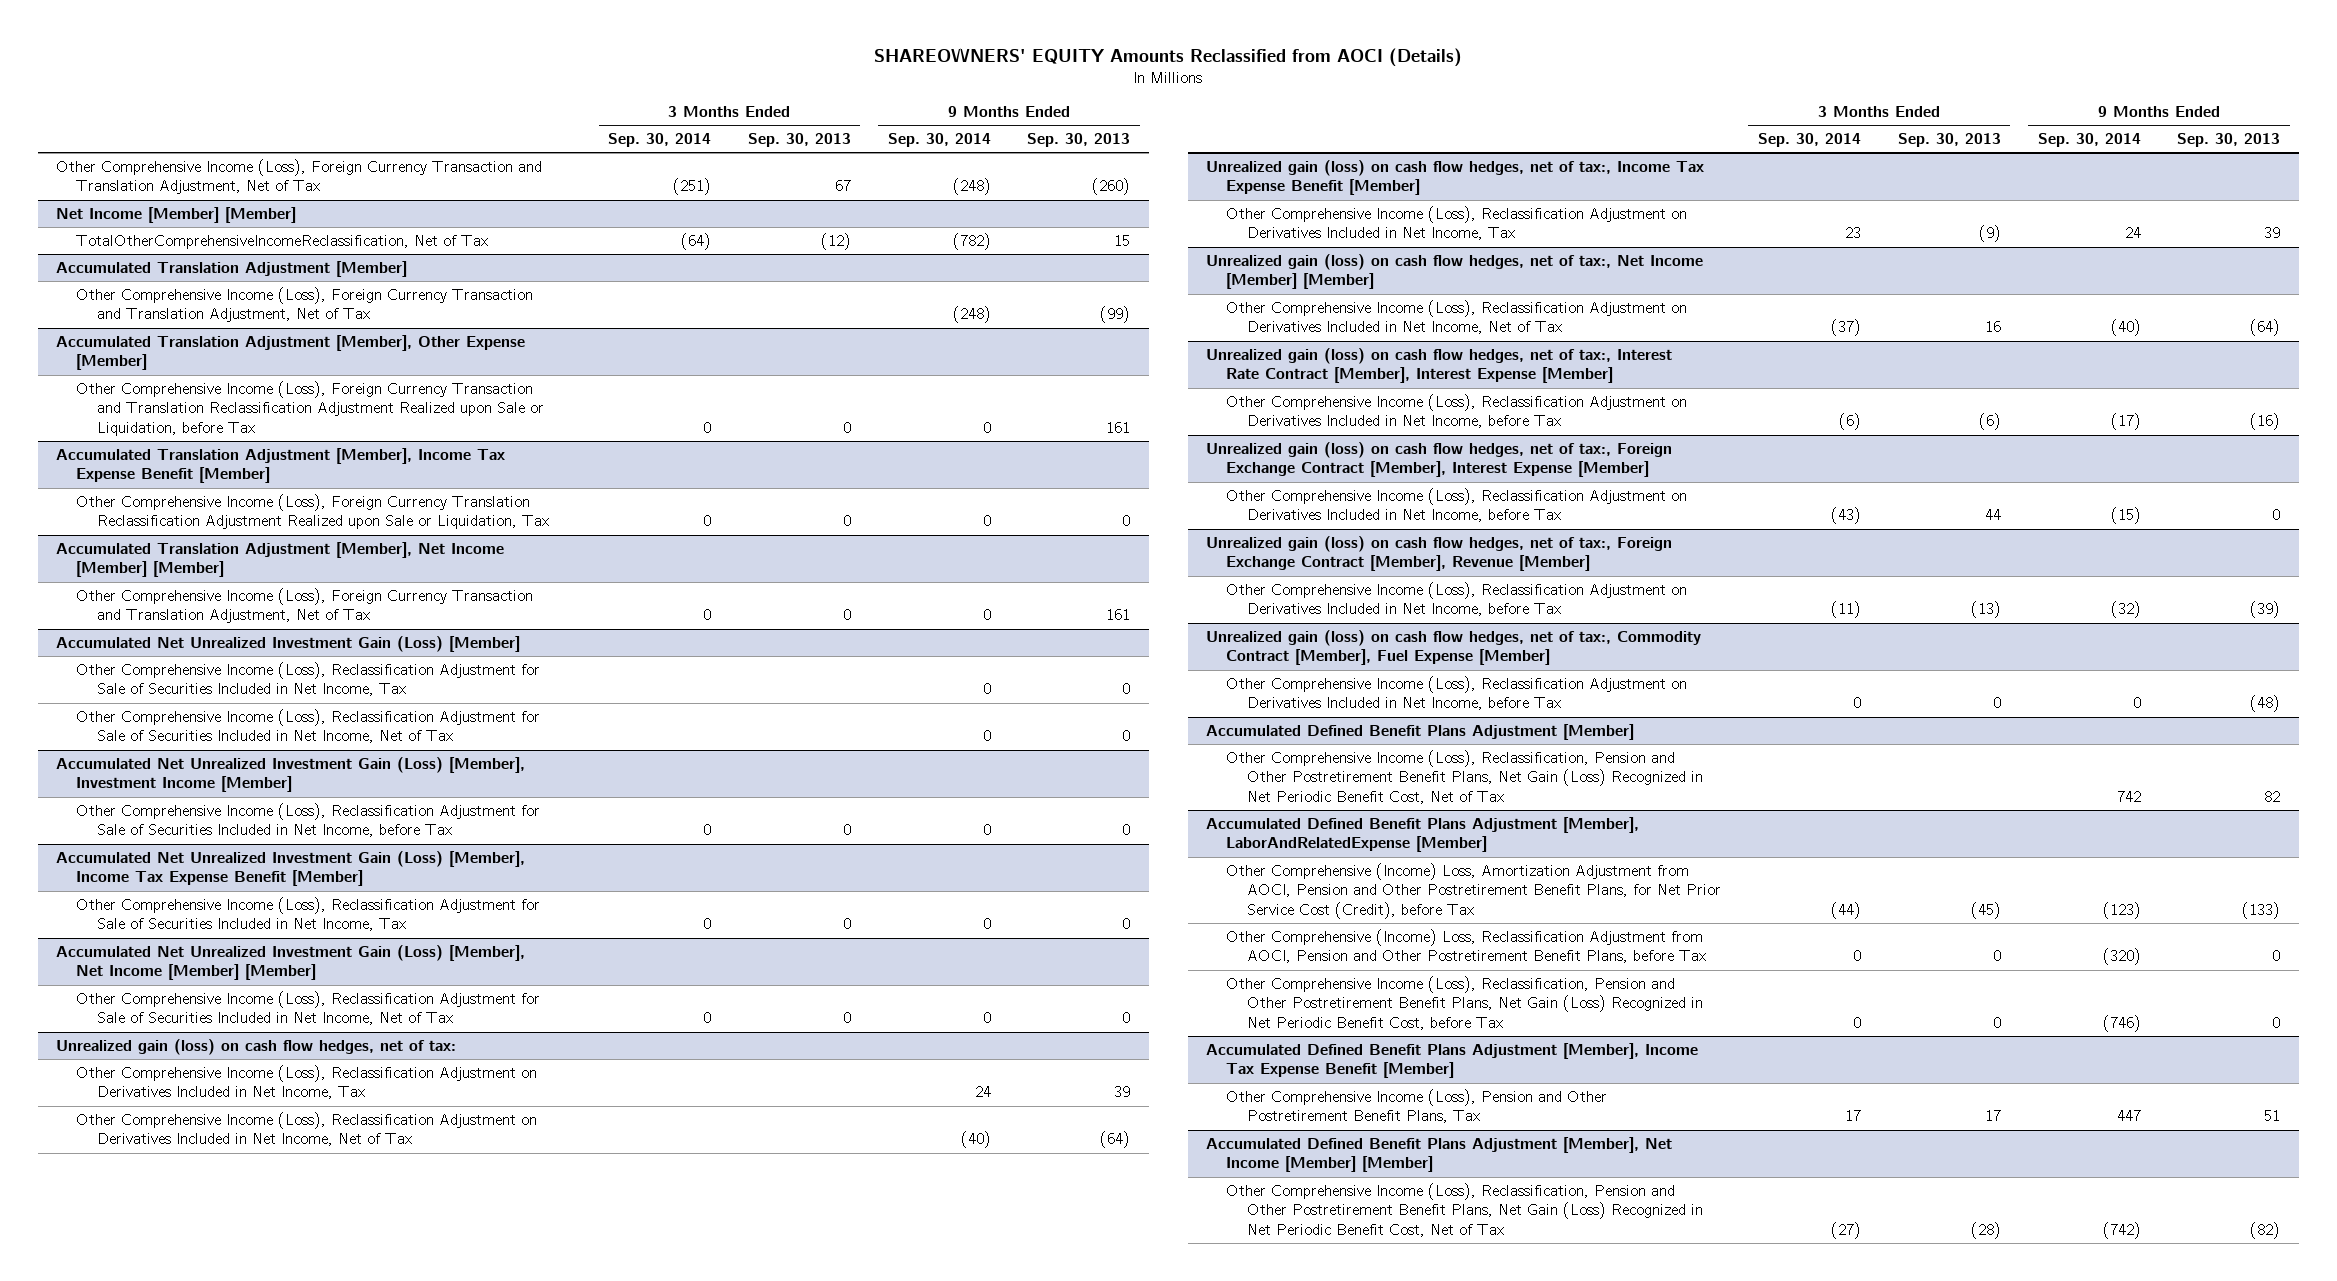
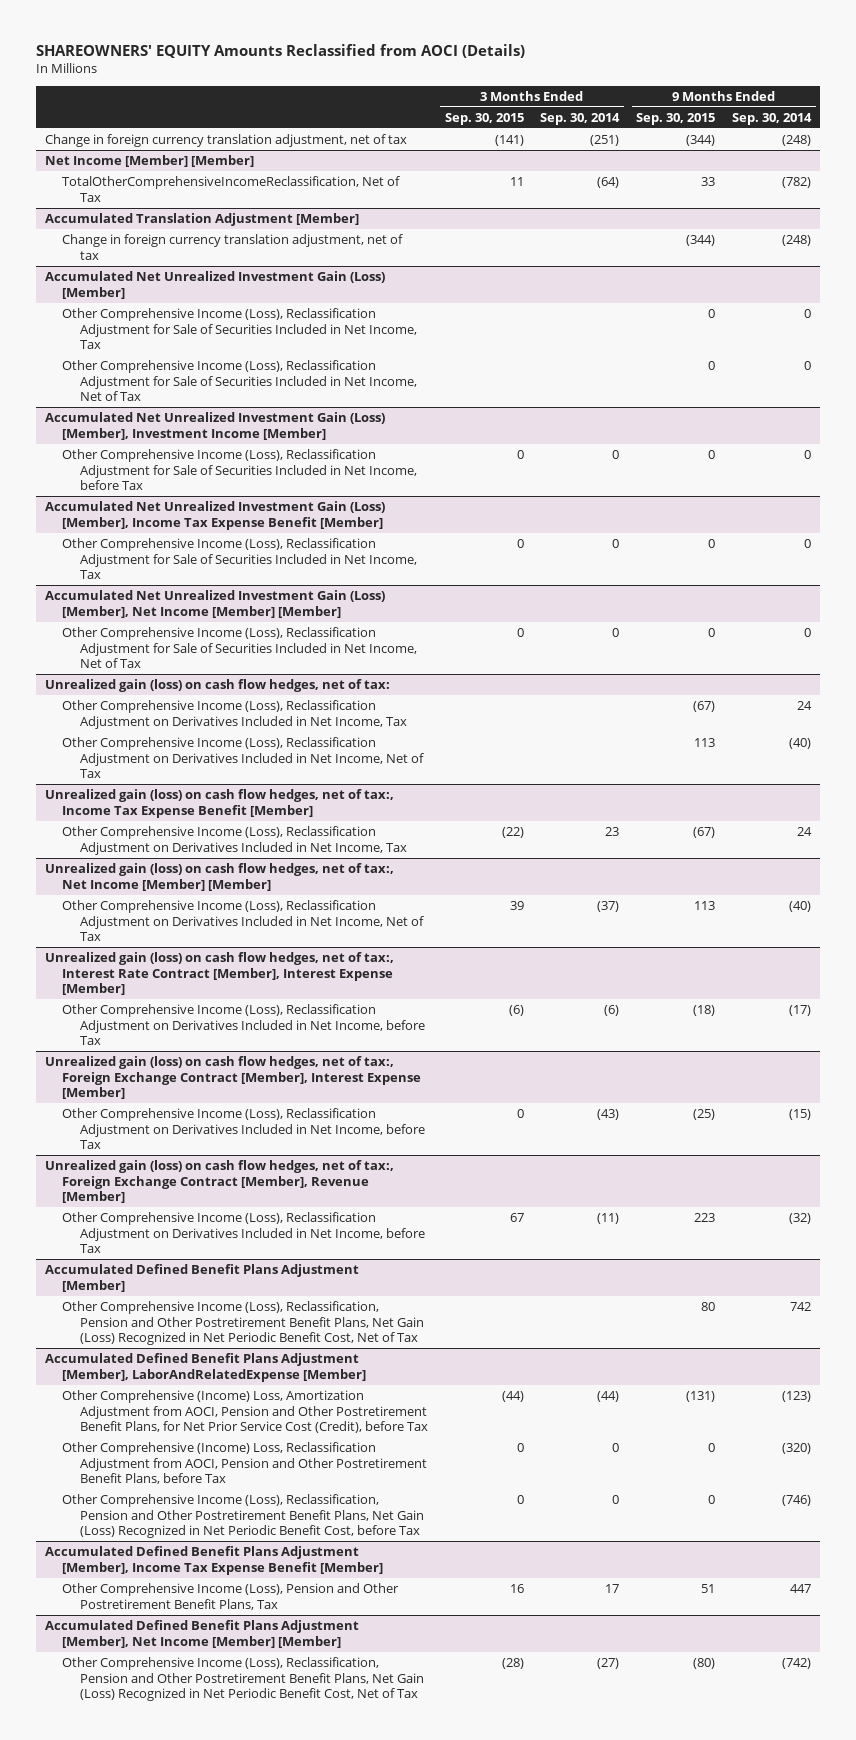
[747,133,851,148] Sep. 30, 2013 -> none
[1027,133,1131,148] Sep. 30, 2013 -> none
none -> [444,112,524,125] Sep. 30, 2015
none -> [636,112,716,125] Sep. 30, 2015
[56,158,543,195] Other Comprehensive Income (Loss), Foreign Currency Transaction and Translation Adjustment, Net of Tax -> [44,134,407,148] Change in foreign currency translation adjustment, net of tax
[56,334,526,371] Accumulated Translation Adjustment [Member], Other Expense [Member] -> none
[76,380,544,436] Other Comprehensive Income (Loss), Foreign Currency Transaction and Translation Reclassification Adjustment Realized upon Sale or Liquidation, before Tax -> none
[56,447,506,484] Accumulated Translation Adjustment [Member], Income Tax Expense Benefit [Member] -> none
[76,493,549,530] Other Comprehensive Income (Loss), Foreign Currency Translation Reclassification Adjustment Realized upon Sale or Liquidation, Tax -> none
[56,541,505,578] Accumulated Translation Adjustment [Member], Net Income [Member] [Member] -> none
[76,587,534,624] Other Comprehensive Income (Loss), Foreign Currency Transaction and Translation Adjustment, Net of Tax -> none
[76,286,534,323] Other Comprehensive Income (Loss), Foreign Currency Transaction and Translation Adjustment, Net of Tax -> [62,234,404,260] Change in foreign currency translation adjustment, net of tax
[1206,629,1702,666] Unrealized gain (loss) on cash flow hedges, net of tax:, Commodity Contract [Member], Fuel Expense [Member] -> none
[1226,675,1688,711] Other Comprehensive Income (Loss), Reclassification Adjustment on Derivatives Included in Net Income, before Tax -> none

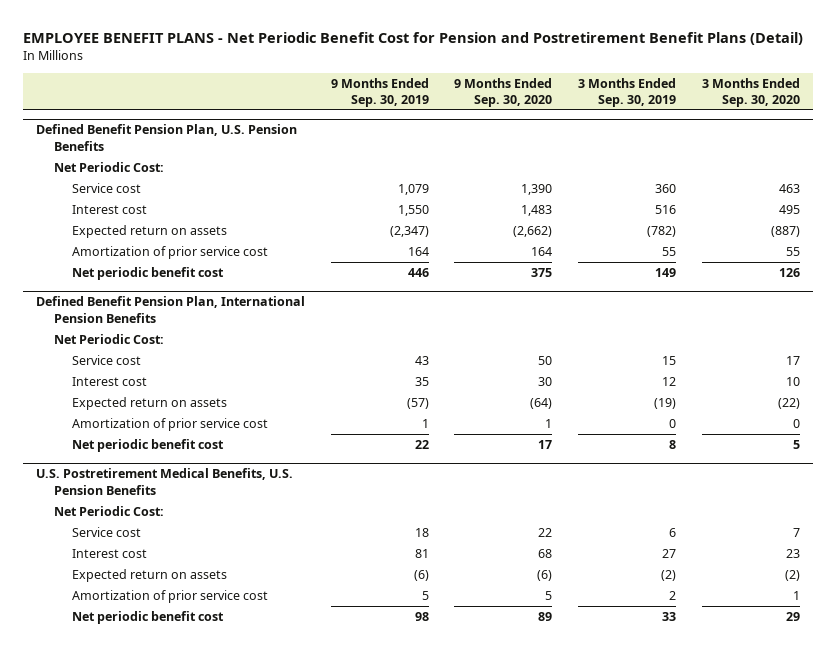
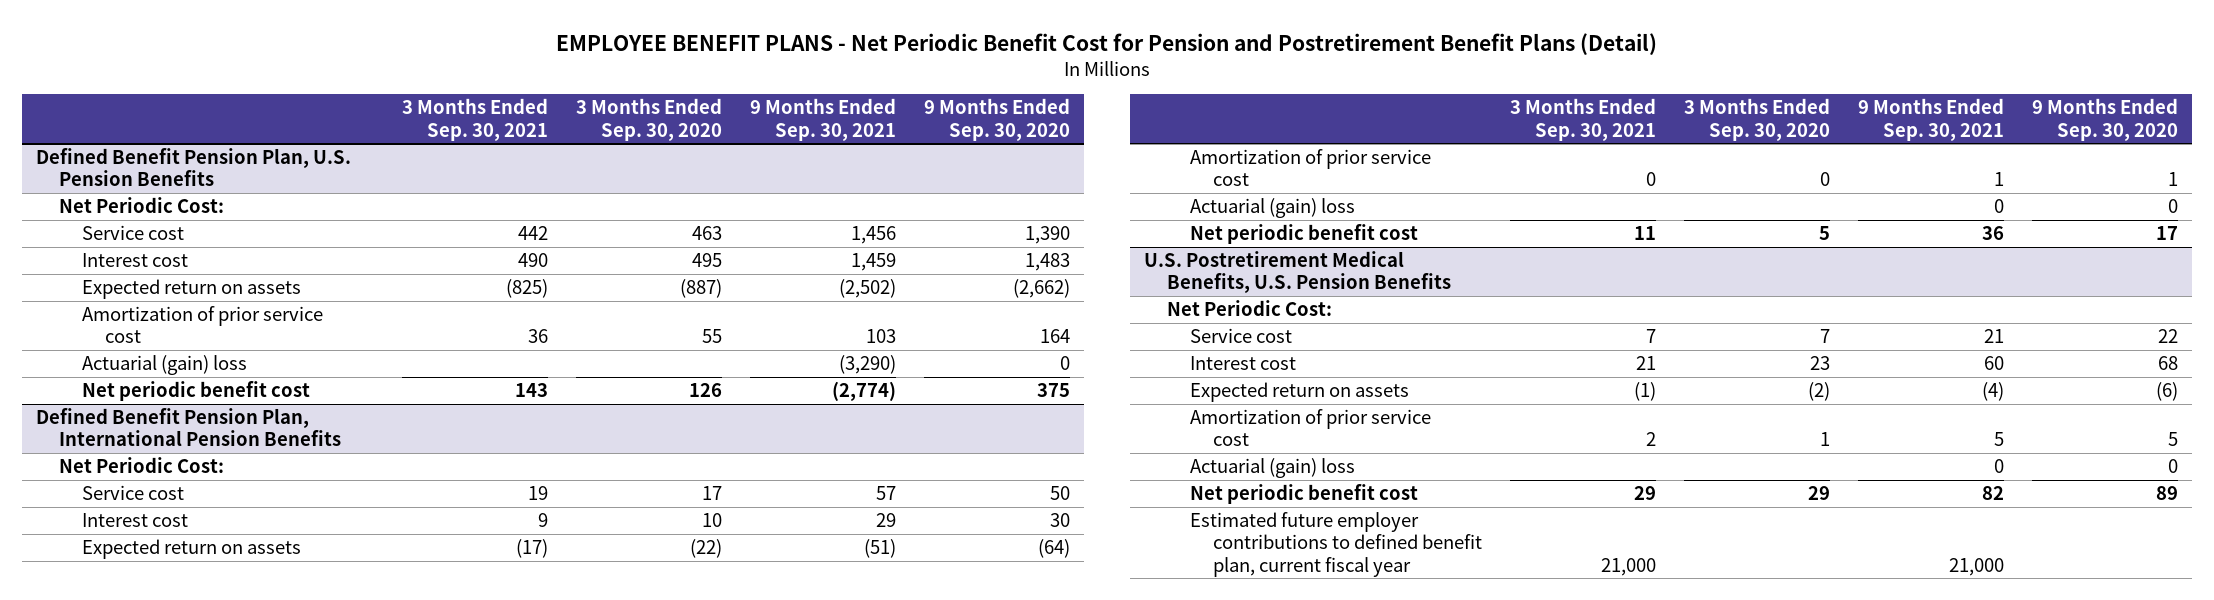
[330,77,429,108] 9 Months Ended Sep. 30, 2019 -> none
[578,77,677,108] 3 Months Ended Sep. 30, 2019 -> none
none -> [402,98,549,141] 3 Months Ended Sep. 30, 2021
none -> [750,98,897,141] 9 Months Ended Sep. 30, 2021
none -> [82,355,248,376] Actuarial (gain) loss
none -> [1189,198,1355,219] Actuarial (gain) loss
none -> [1189,458,1355,479] Actuarial (gain) loss
none -> [1189,512,1482,577] Estimated future employer contributions to defined benefit plan, current fiscal year

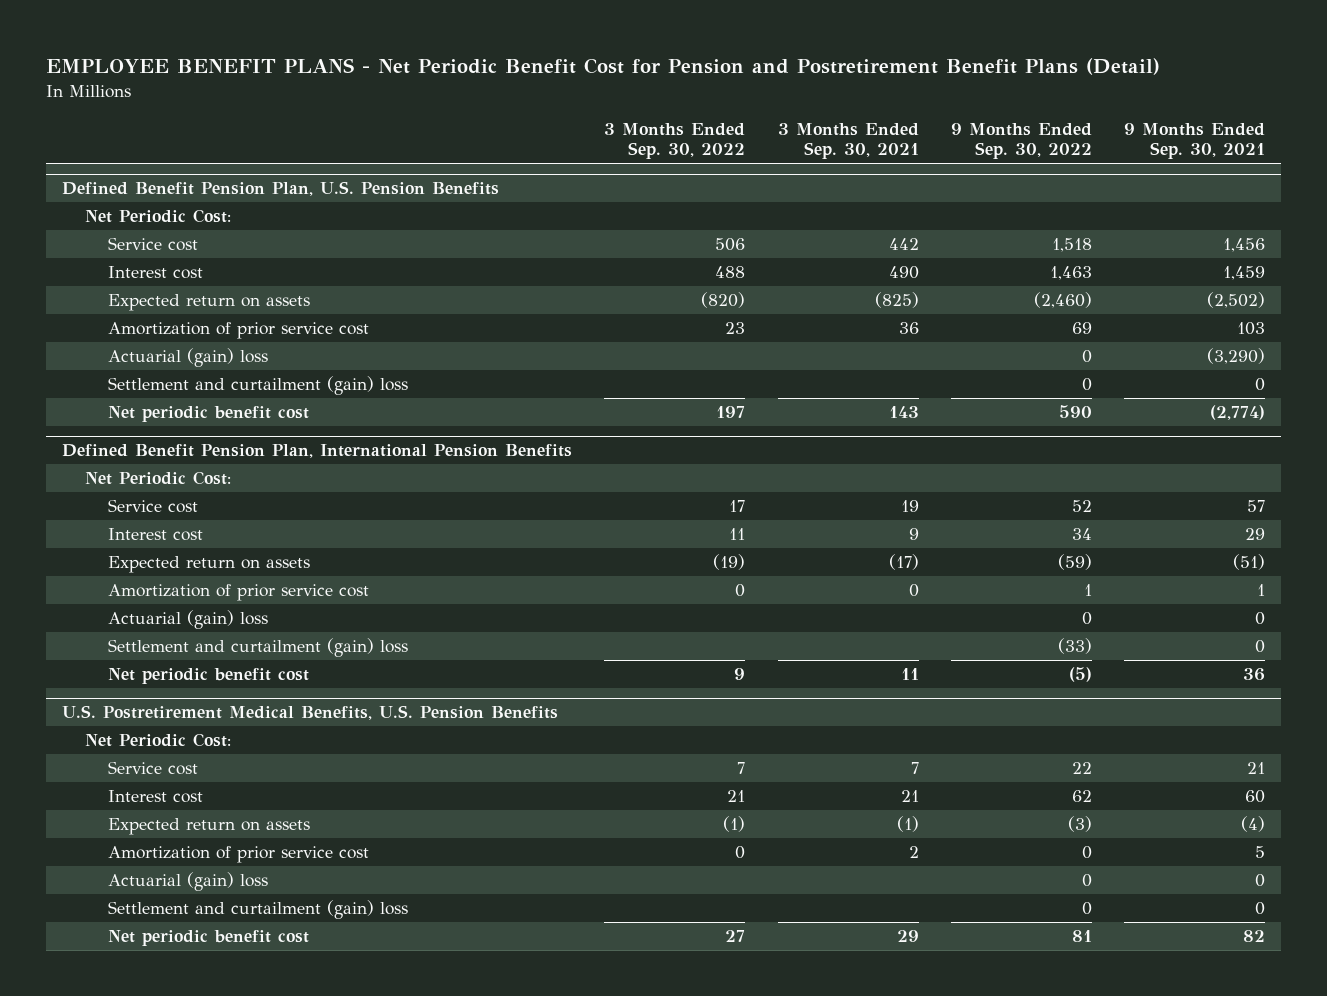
[576,98,723,141] 3 Months Ended Sep. 30, 2020 -> none
[924,98,1071,141] 9 Months Ended Sep. 30, 2020 -> none
none -> [604,122,746,160] 3 Months Ended Sep. 30, 2022
none -> [950,122,1092,160] 9 Months Ended Sep. 30, 2022
none -> [107,375,408,395] Settlement and curtailment (gain) loss
none -> [107,637,408,657] Settlement and curtailment (gain) loss
none -> [107,899,408,919] Settlement and curtailment (gain) loss
[1189,512,1482,577] Estimated future employer contributions to defined benefit plan, current fiscal year -> none

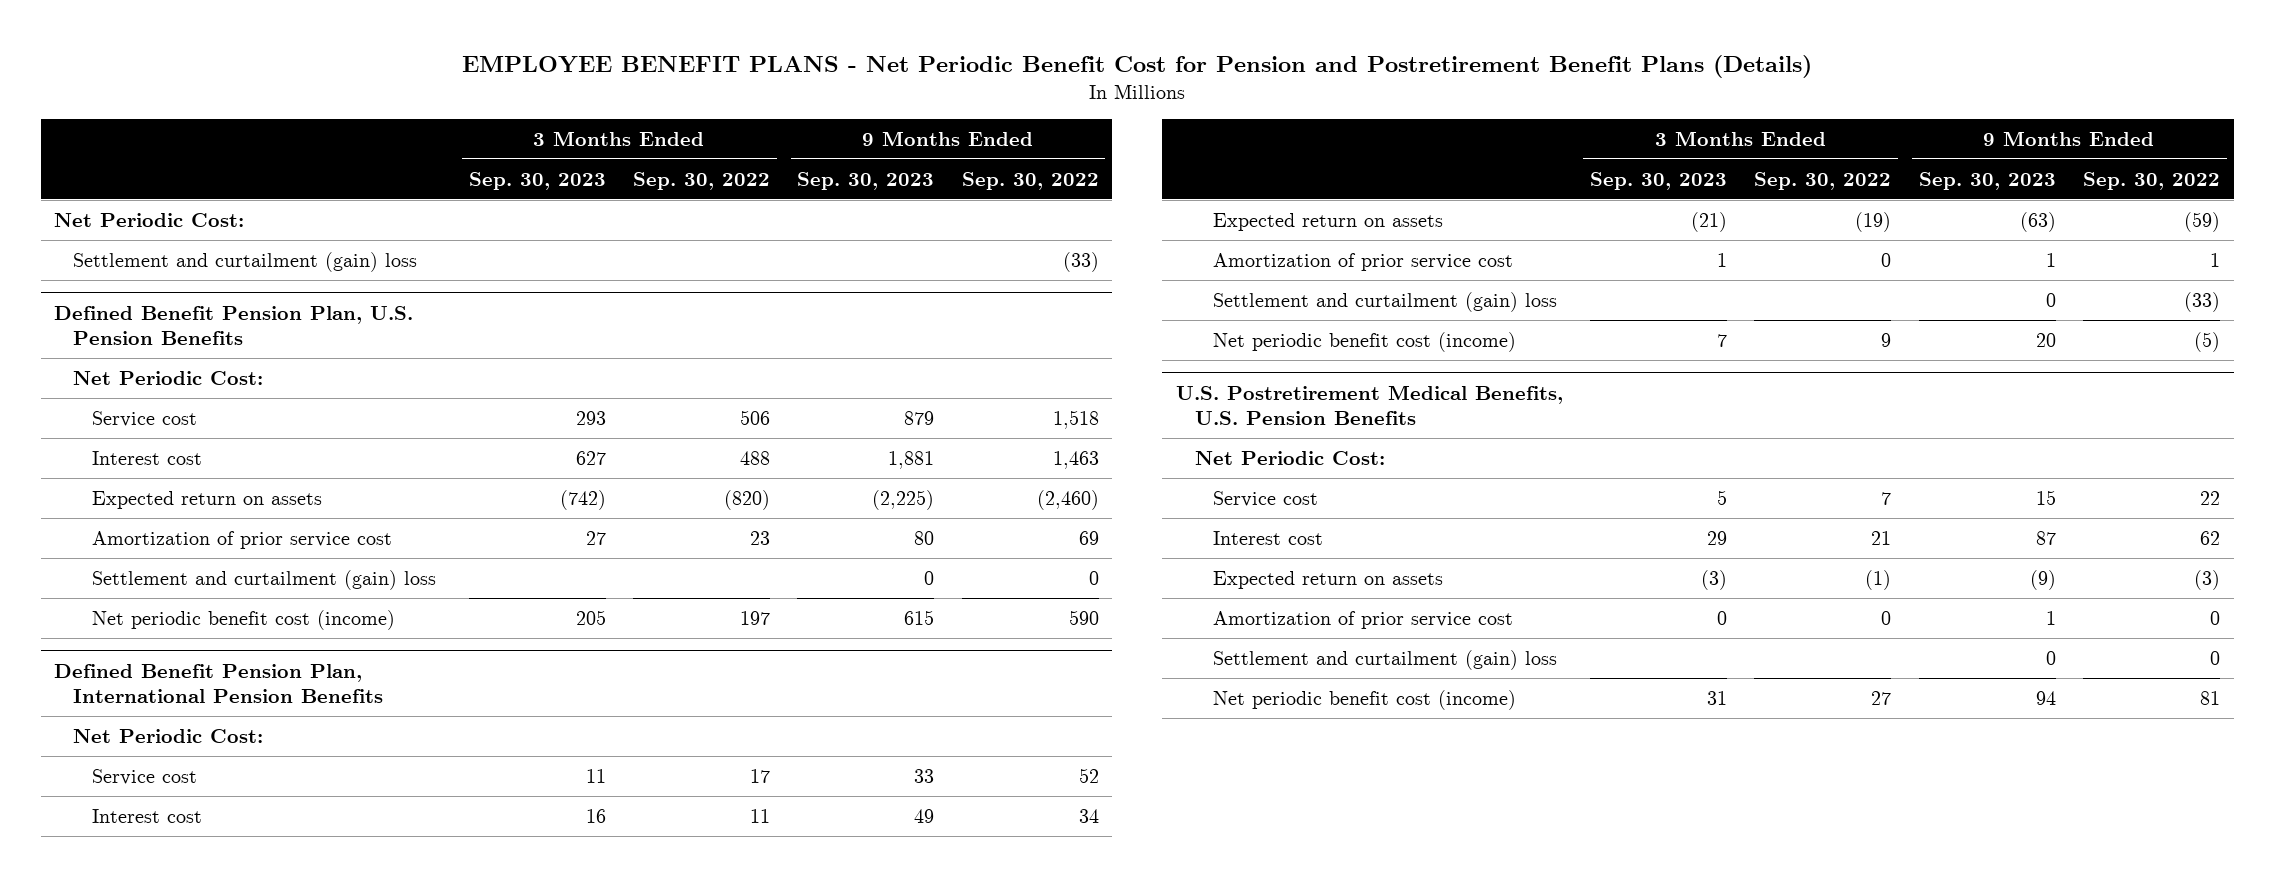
[45,58,1160,76] EMPLOYEE BENEFIT PLANS - Net Periodic Benefit Cost for Pension and Postretirement Benefit Plans (Detail) -> [462,54,1813,78] EMPLOYEE BENEFIT PLANS - Net Periodic Benefit Cost for Pension and Postretirement Benefit Plans (Details)
[777,122,919,160] 3 Months Ended Sep. 30, 2021 -> none
[1123,122,1265,160] 9 Months Ended Sep. 30, 2021 -> none
none -> [468,171,606,190] Sep. 30, 2023
none -> [797,171,935,190] Sep. 30, 2023
none -> [54,212,245,227] Net Periodic Cost:
none -> [73,251,418,272] Settlement and curtailment (gain) loss
[107,347,268,367] Actuarial (gain) loss -> none
[107,405,309,422] Net periodic benefit cost -> [91,609,395,630] Net periodic benefit cost (income)
[107,609,268,629] Actuarial (gain) loss -> none
[107,667,309,684] Net periodic benefit cost -> [1213,331,1517,352] Net periodic benefit cost (income)
[107,871,268,891] Actuarial (gain) loss -> none
[107,929,309,946] Net periodic benefit cost -> [1213,689,1517,710] Net periodic benefit cost (income)

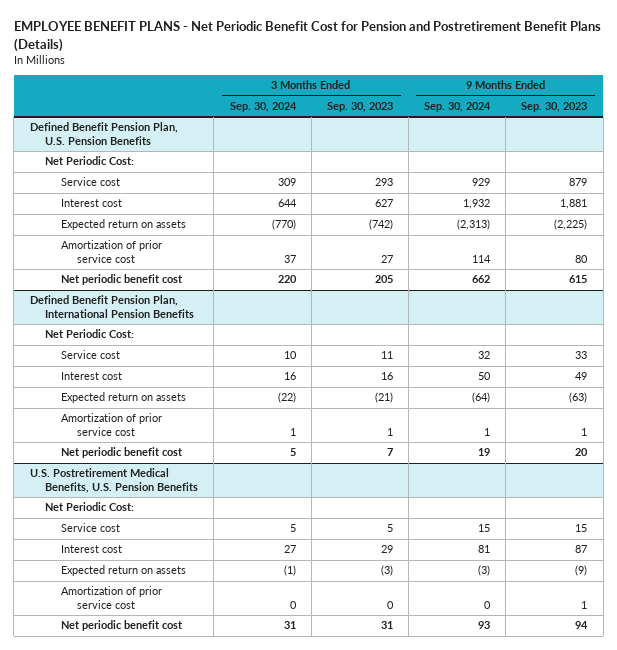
[633,171,771,190] Sep. 30, 2022 -> none
[961,171,1099,190] Sep. 30, 2022 -> none
none -> [229,102,297,113] Sep. 30, 2024
none -> [424,102,492,113] Sep. 30, 2024
[54,212,245,227] Net Periodic Cost: -> none
[73,251,418,272] Settlement and curtailment (gain) loss -> none
[91,569,436,590] Settlement and curtailment (gain) loss -> none
[91,609,395,630] Net periodic benefit cost (income) -> [61,274,184,286] Net periodic benefit cost
[1213,291,1558,312] Settlement and curtailment (gain) loss -> none
[1213,331,1517,352] Net periodic benefit cost (income) -> [61,447,184,459] Net periodic benefit cost
[1213,649,1558,670] Settlement and curtailment (gain) loss -> none
[1213,689,1517,710] Net periodic benefit cost (income) -> [61,620,184,632] Net periodic benefit cost

